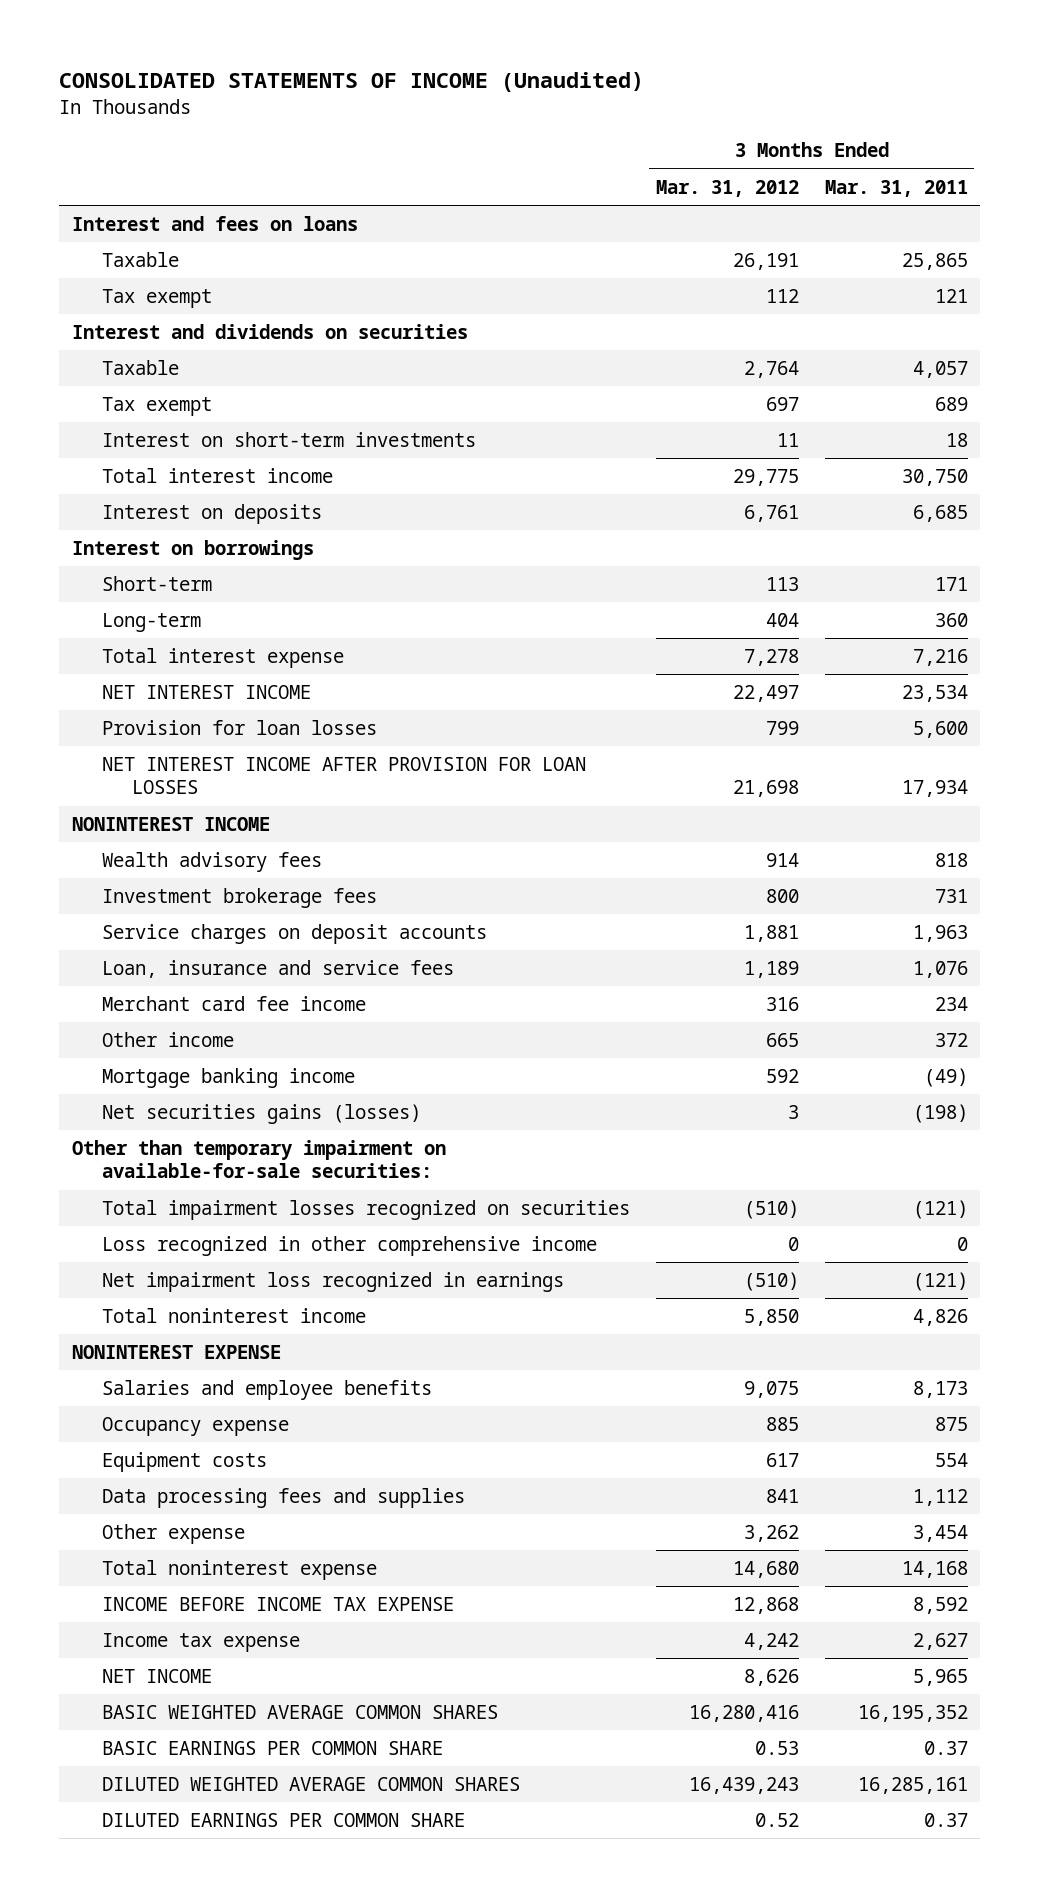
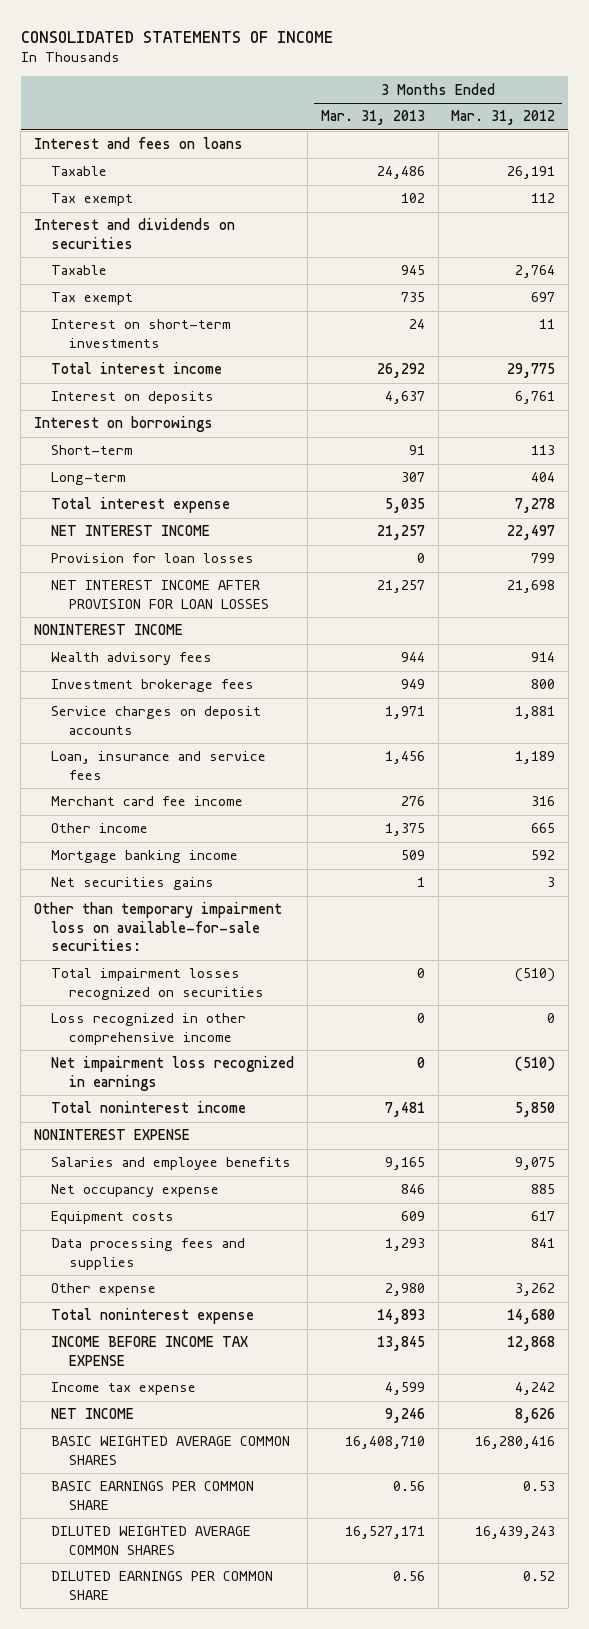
[58,72,644,93] CONSOLIDATED STATEMENTS OF INCOME (Unaudited) -> [20,30,333,43] CONSOLIDATED STATEMENTS OF INCOME
[824,179,968,197] Mar. 31, 2011 -> none
none -> [320,110,425,126] Mar. 31, 2013
[101,1103,421,1124] Net securities gains (losses) -> [51,877,215,891] Net securities gains
[71,1139,446,1179] Other than temporary impairment on available-for-sale securities: -> [33,902,282,952] Other than temporary impairment loss on available-for-sale securities:
[101,1416,289,1436] Occupancy expense -> [51,1184,220,1198] Net occupancy expense

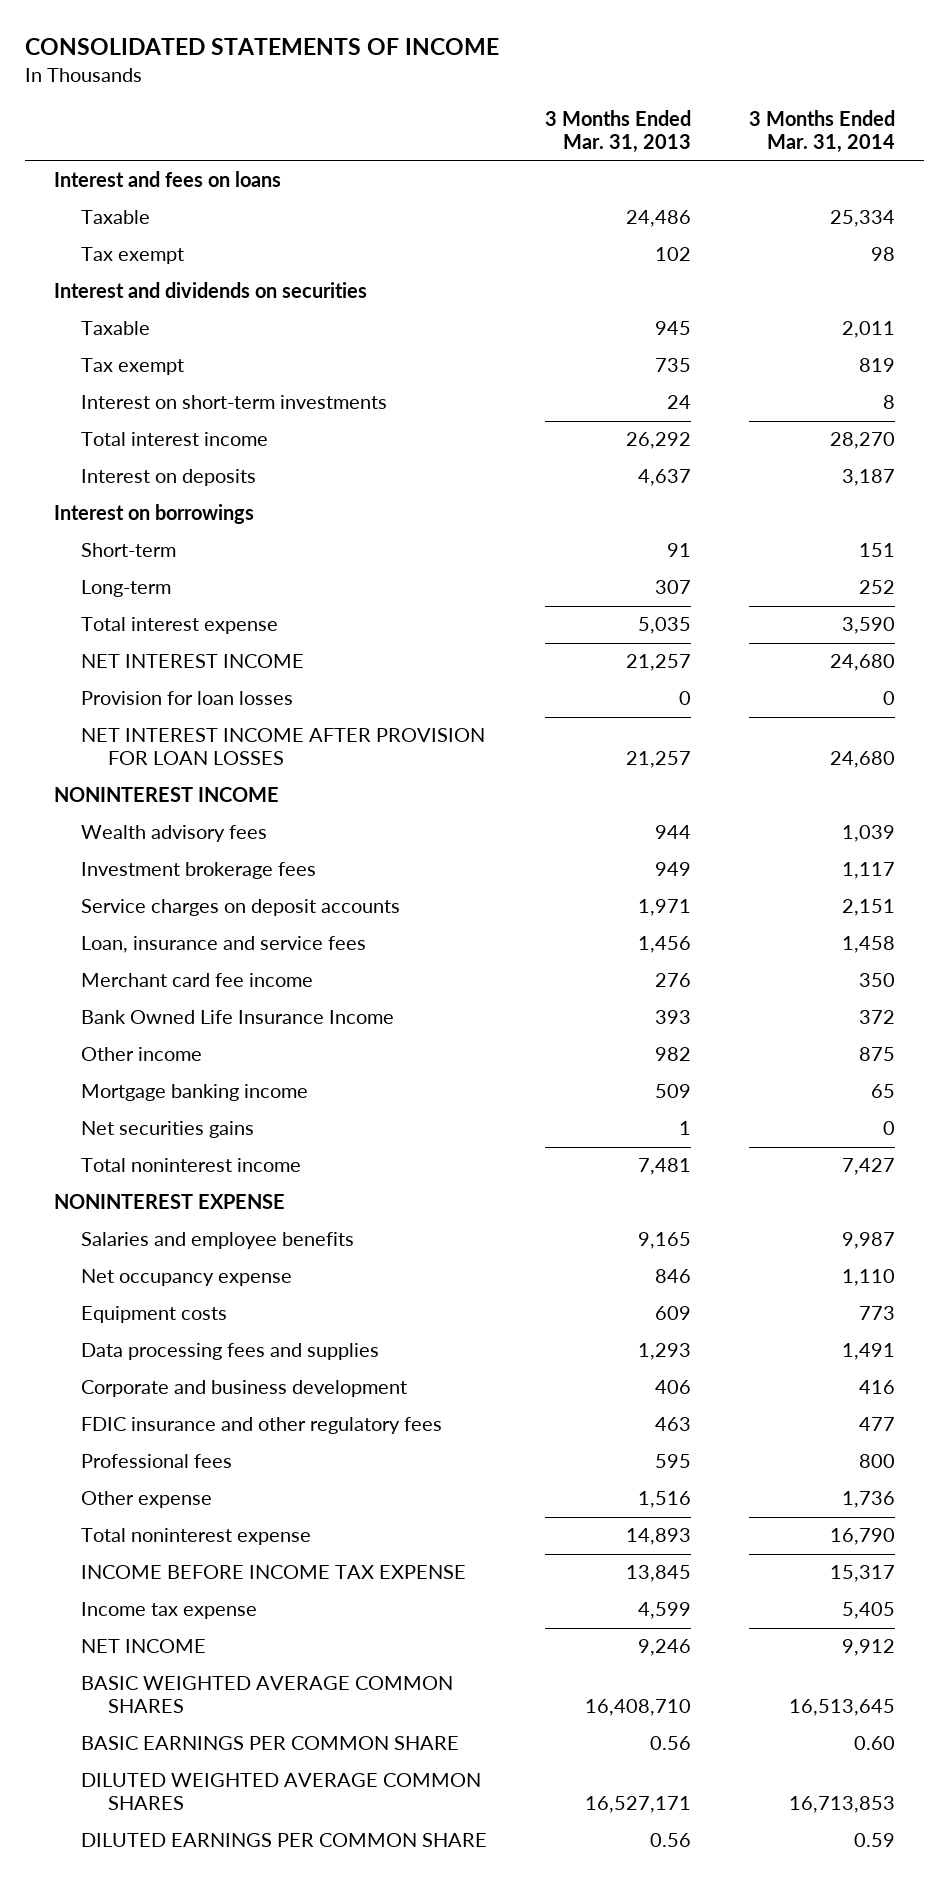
[451,110,556,126] Mar. 31, 2012 -> none
none -> [749,110,896,154] 3 Months Ended Mar. 31, 2014
none -> [80,1010,394,1025] Bank Owned Life Insurance Income
[384,823,425,837] 1,375 -> [655,1047,692,1062] 982
[33,902,282,952] Other than temporary impairment loss on available-for-sale securities: -> none
[51,968,265,1000] Total impairment losses recognized on securities -> none
[51,1013,247,1045] Loss recognized in other comprehensive income -> none
[51,1056,295,1091] Net impairment loss recognized in earnings -> none
none -> [80,1380,407,1398] Corporate and business development
none -> [80,1417,442,1435] FDIC insurance and other regulatory fees
none -> [80,1454,232,1469] Professional fees
[384,1283,425,1297] 2,980 -> [638,1491,692,1509] 1,516

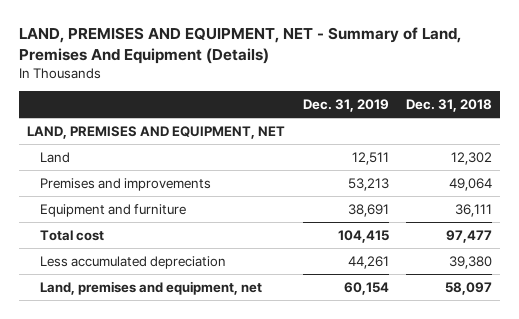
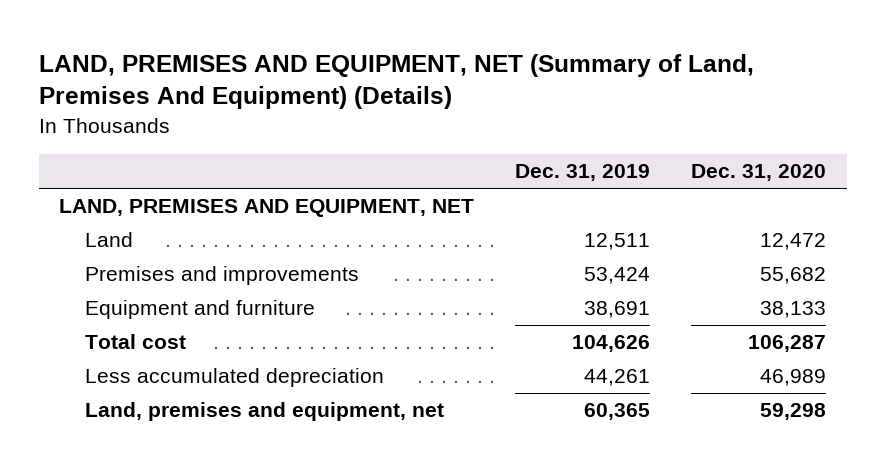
[18,27,461,65] LAND, PREMISES AND EQUIPMENT, NET - Summary of Land, Premises And Equipment (Details) -> [38,53,754,110] LAND, PREMISES AND EQUIPMENT, NET (Summary of Land, Premises And Equipment) (Details)
[405,98,492,112] Dec. 31, 2018 -> none
none -> [691,164,827,182] Dec. 31, 2020
[347,177,389,191] 53,213 -> [584,267,651,285] 53,424
[337,229,389,243] 104,415 -> [572,335,651,353] 104,626
[343,281,389,295] 60,154 -> [584,403,651,421] 60,365

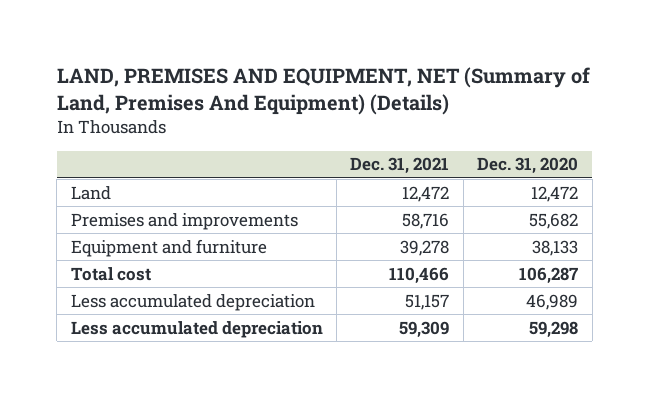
[515,164,651,182] Dec. 31, 2019 -> none
none -> [350,157,450,175] Dec. 31, 2021
[59,199,475,218] LAND, PREMISES AND EQUIPMENT, NET -> none
[84,402,444,422] Land, premises and equipment, net -> [70,320,323,338] Less accumulated depreciation

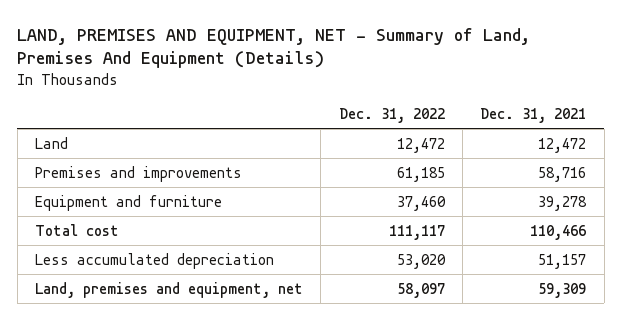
[56,67,590,116] LAND, PREMISES AND EQUIPMENT, NET (Summary of Land, Premises And Equipment) (Details) -> [17,27,531,69] LAND, PREMISES AND EQUIPMENT, NET - Summary of Land, Premises And Equipment (Details)
[477,157,579,175] Dec. 31, 2020 -> none
none -> [338,108,445,124] Dec. 31, 2022
[70,320,323,338] Less accumulated depreciation -> [35,281,304,298] Land, premises and equipment, net

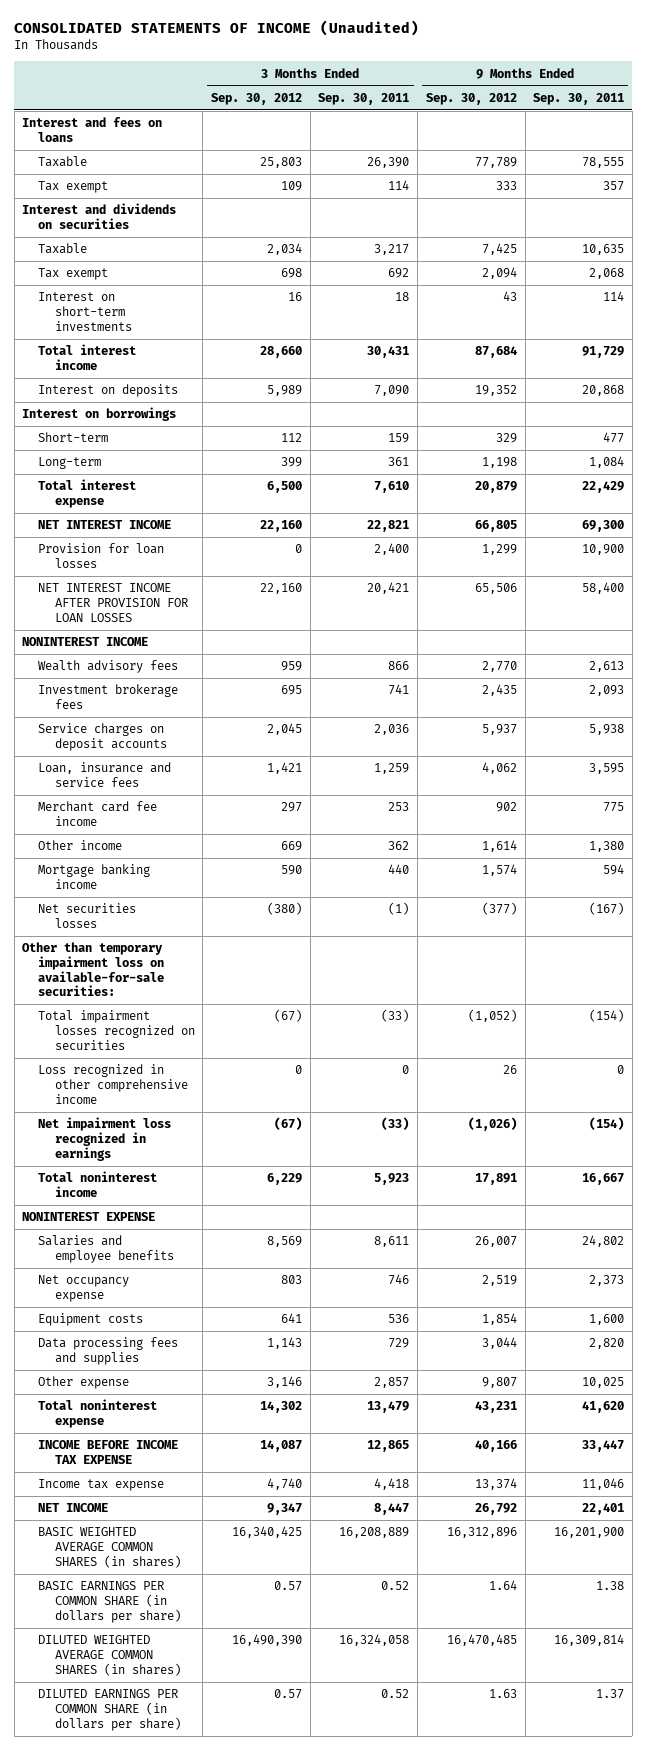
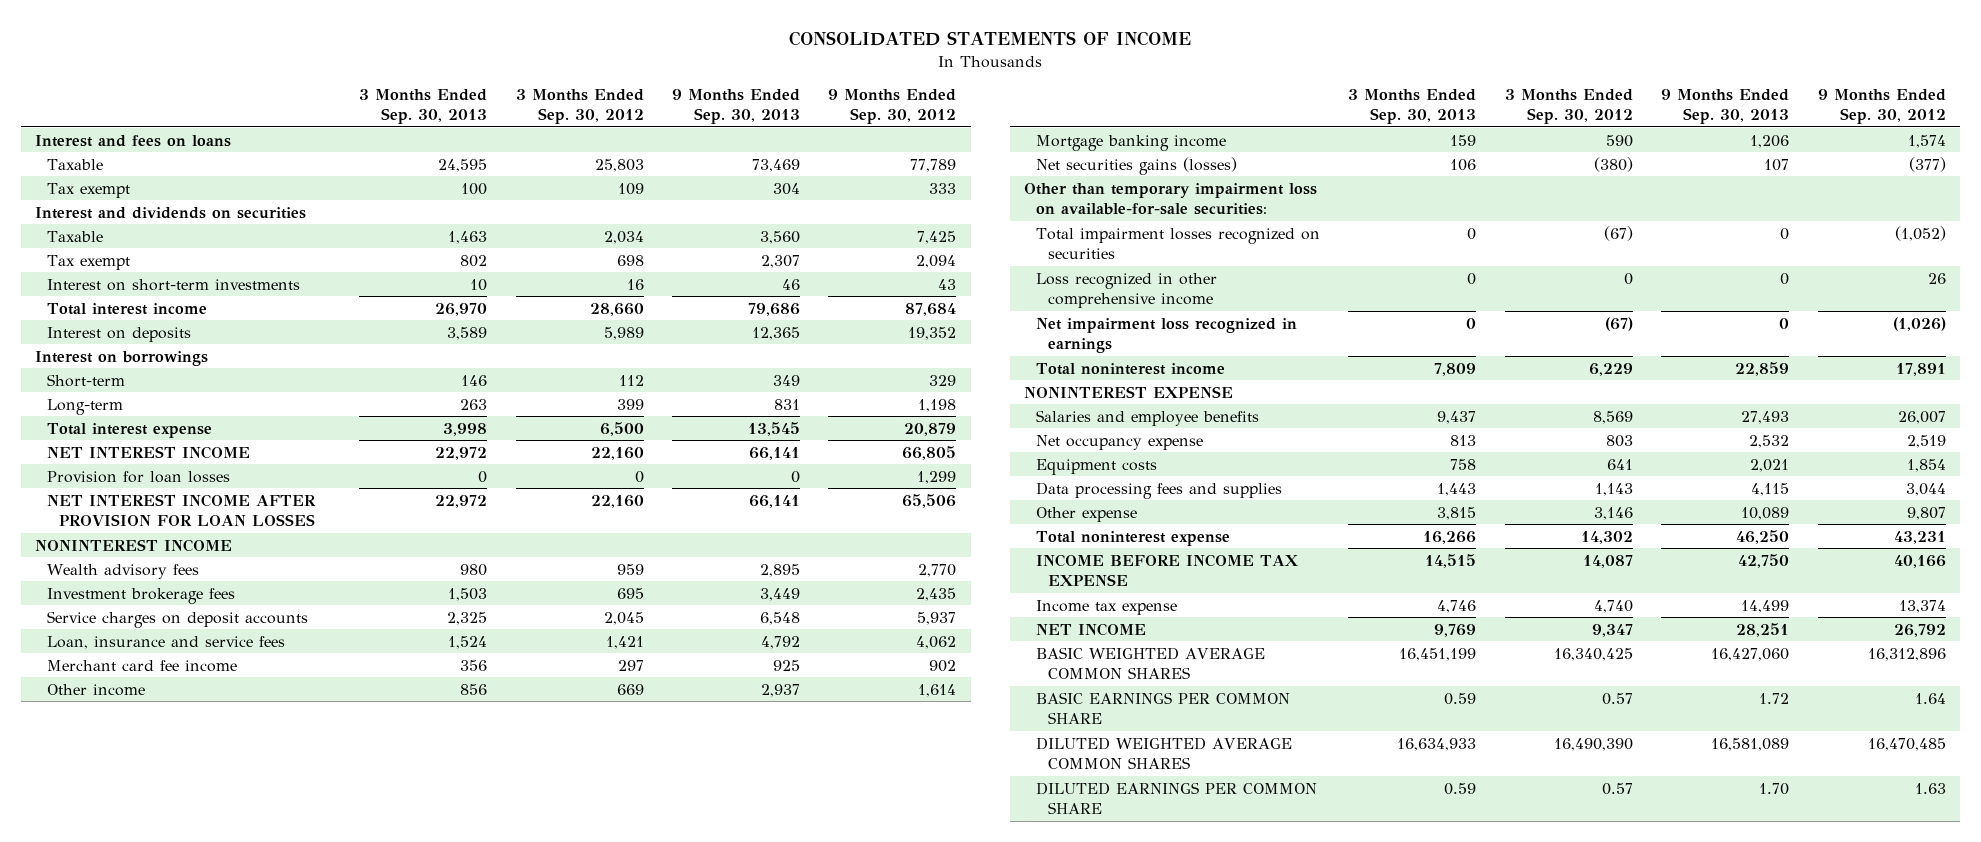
[14,19,420,36] CONSOLIDATED STATEMENTS OF INCOME (Unaudited) -> [789,31,1192,47] CONSOLIDATED STATEMENTS OF INCOME
[318,93,410,106] Sep. 30, 2011 -> none
[533,93,625,106] Sep. 30, 2011 -> none
none -> [359,89,488,125] 3 Months Ended Sep. 30, 2013
none -> [671,89,800,125] 9 Months Ended Sep. 30, 2013
[38,903,137,929] Net securities losses -> [1036,156,1238,175] Net securities gains (losses)
[38,1527,181,1568] BASIC WEIGHTED AVERAGE COMMON SHARES (in shares) -> [1036,646,1266,679] BASIC WEIGHTED AVERAGE COMMON SHARES
[38,1581,181,1623] BASIC EARNINGS PER COMMON SHARE (in dollars per share) -> [1036,691,1291,724] BASIC EARNINGS PER COMMON SHARE
[38,1635,181,1676] DILUTED WEIGHTED AVERAGE COMMON SHARES (in shares) -> [1036,736,1293,769] DILUTED WEIGHTED AVERAGE COMMON SHARES
[38,1689,181,1731] DILUTED EARNINGS PER COMMON SHARE (in dollars per share) -> [1036,781,1318,814] DILUTED EARNINGS PER COMMON SHARE

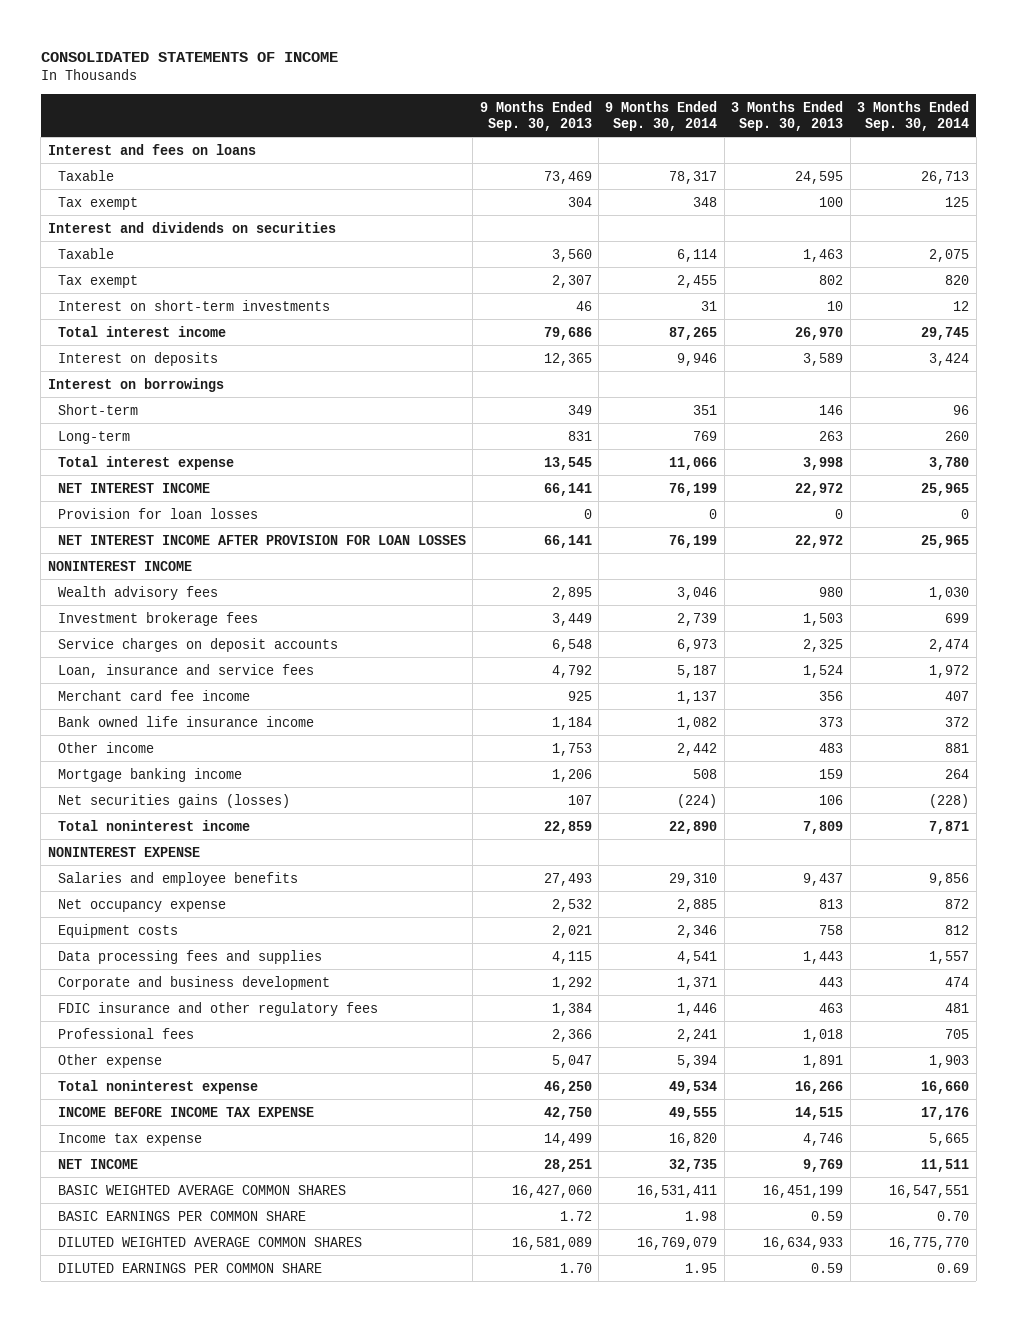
[515,89,644,125] 3 Months Ended Sep. 30, 2012 -> none
[828,89,957,125] 9 Months Ended Sep. 30, 2012 -> none
none -> [605,100,718,131] 9 Months Ended Sep. 30, 2014
none -> [857,100,970,131] 3 Months Ended Sep. 30, 2014
none -> [57,715,314,727] Bank owned life insurance income
[460,683,488,695] 856 -> [819,742,844,753] 483
[760,683,800,697] 2,937 -> [551,742,592,756] 1,753
[1024,182,1318,215] Other than temporary impairment loss on available-for-sale securities: -> none
[1036,227,1321,259] Total impairment losses recognized on securities -> none
[1036,272,1218,308] Loss recognized in other comprehensive income -> none
[1036,317,1298,353] Net impairment loss recognized in earnings -> none
none -> [57,975,330,990] Corporate and business development
none -> [57,1001,378,1016] FDIC insurance and other regulatory fees
none -> [57,1027,194,1039] Professional fees
[1437,506,1477,520] 3,815 -> [803,1054,844,1068] 1,891
[1741,506,1790,520] 10,089 -> [551,1054,592,1068] 5,047

